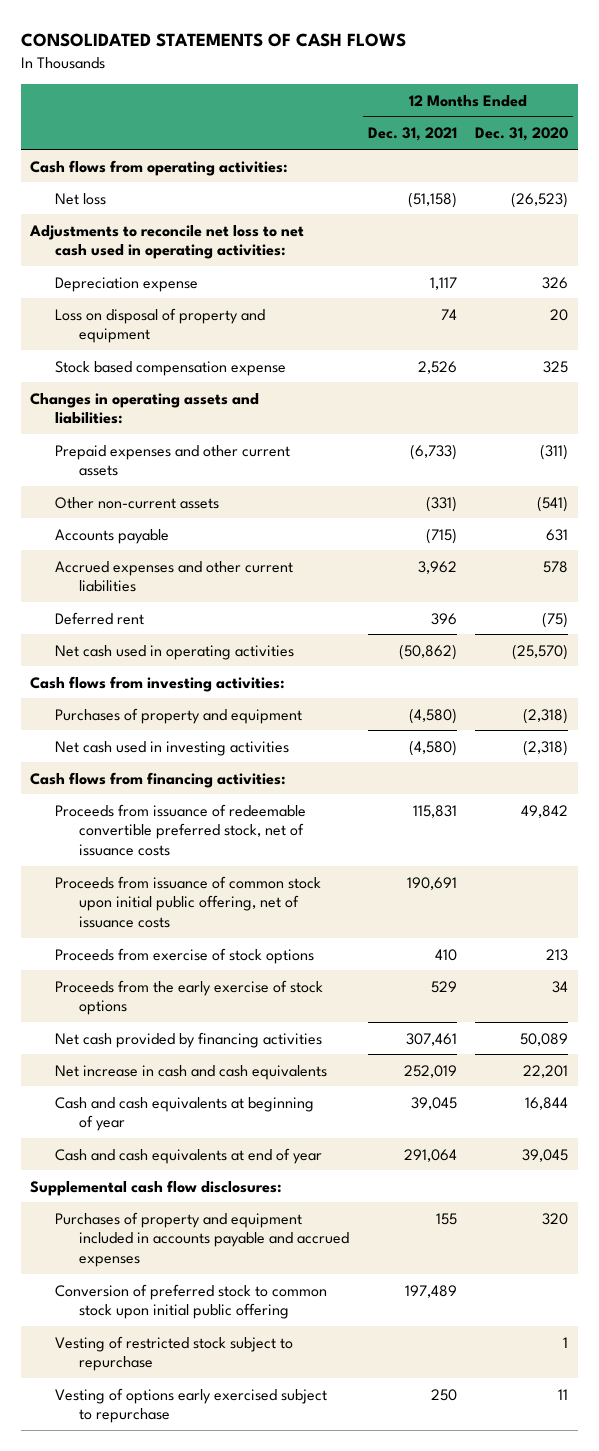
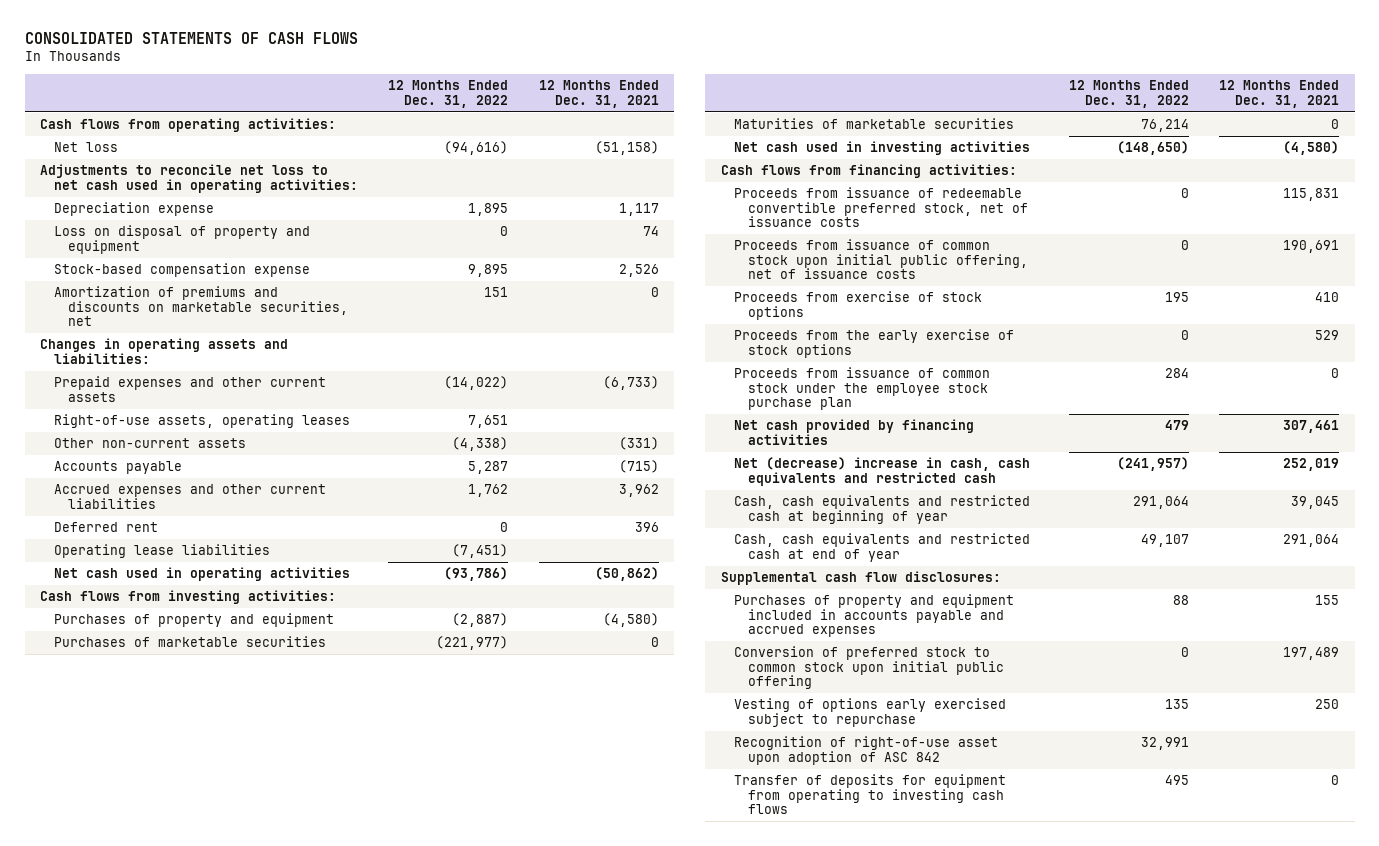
[475,127,569,142] Dec. 31, 2020 -> none
none -> [388,80,509,108] 12 Months Ended Dec. 31, 2022
[54,360,286,376] Stock based compensation expense -> [53,263,310,278] Stock-based compensation expense
none -> [53,286,348,327] Amortization of premiums and discounts on marketable securities, net
none -> [53,414,350,429] Right-of-use assets, operating leases
none -> [53,544,270,559] Operating lease liabilities
none -> [53,636,326,648] Purchases of marketable securities
none -> [734,118,1015,130] Maturities of marketable securities
none -> [734,367,991,411] Proceeds from issuance of common stock under the employee stock purchase plan
[54,1064,327,1080] Net increase in cash and cash equivalents -> [734,457,1031,486] Net (decrease) increase in cash, cash equivalents and restricted cash
[54,1096,314,1132] Cash and cash equivalents at beginning of year -> [734,495,1031,524] Cash, cash equivalents and restricted cash at beginning of year
[54,1147,322,1164] Cash and cash equivalents at end of year -> [734,533,1031,562] Cash, cash equivalents and restricted cash at end of year
[54,1335,293,1372] Vesting of restricted stock subject to repurchase -> none
none -> [734,736,999,765] Recognition of right-of-use asset upon adoption of ASC 842
none -> [734,774,1007,815] Transfer of deposits for equipment from operating to investing cash flows

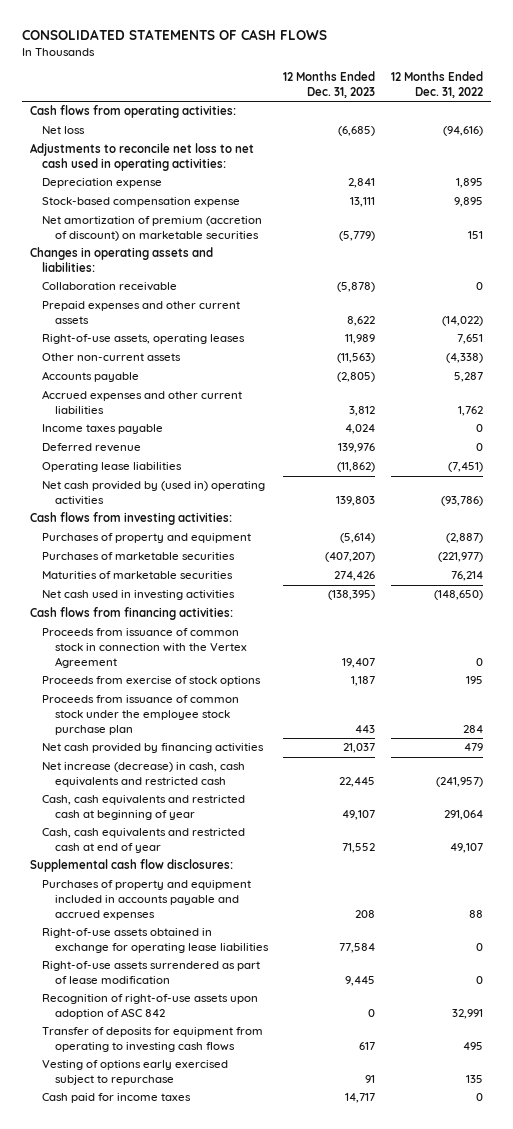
[538,80,659,108] 12 Months Ended Dec. 31, 2021 -> none
none -> [283,71,376,99] 12 Months Ended Dec. 31, 2023
[53,225,310,254] Loss on disposal of property and equipment -> none
[53,286,348,327] Amortization of premiums and discounts on marketable securities, net -> [42,216,263,242] Net amortization of premium (accretion of discount) on marketable securities
none -> [42,282,178,292] Collaboration receivable
[53,522,158,533] Deferred rent -> none
none -> [42,424,164,435] Income taxes payable
none -> [42,443,142,453] Deferred revenue
[53,567,350,582] Net cash used in operating activities -> [42,481,266,506] Net cash provided by (used in) operating activities
[734,239,1029,280] Proceeds from issuance of common stock upon initial public offering, net of issuance costs -> none
[734,187,1029,228] Proceeds from issuance of redeemable convertible preferred stock, net of issuance costs -> [42,628,247,668] Proceeds from issuance of common stock in connection with the Vertex Agreement
[734,329,1015,358] Proceeds from the early exercise of stock options -> none
[734,457,1031,486] Net (decrease) increase in cash, cash equivalents and restricted cash -> [42,762,246,788] Net increase (decrease) in cash, cash equivalents and restricted cash
[734,646,1005,690] Conversion of preferred stock to common stock upon initial public offering -> none
[734,736,999,765] Recognition of right-of-use asset upon adoption of ASC 842 -> [42,928,269,954] Right-of-use assets obtained in exchange for operating lease liabilities
[1140,737,1189,751] 32,991 -> [476,943,484,952] 0
none -> [42,961,261,985] Right-of-use assets surrendered as part of lease modification
none -> [42,994,259,1020] Recognition of right-of-use assets upon adoption of ASC 842
[734,698,1007,727] Vesting of options early exercised subject to repurchase -> [42,1060,229,1086] Vesting of options early exercised subject to repurchase
none -> [42,1093,192,1104] Cash paid for income taxes

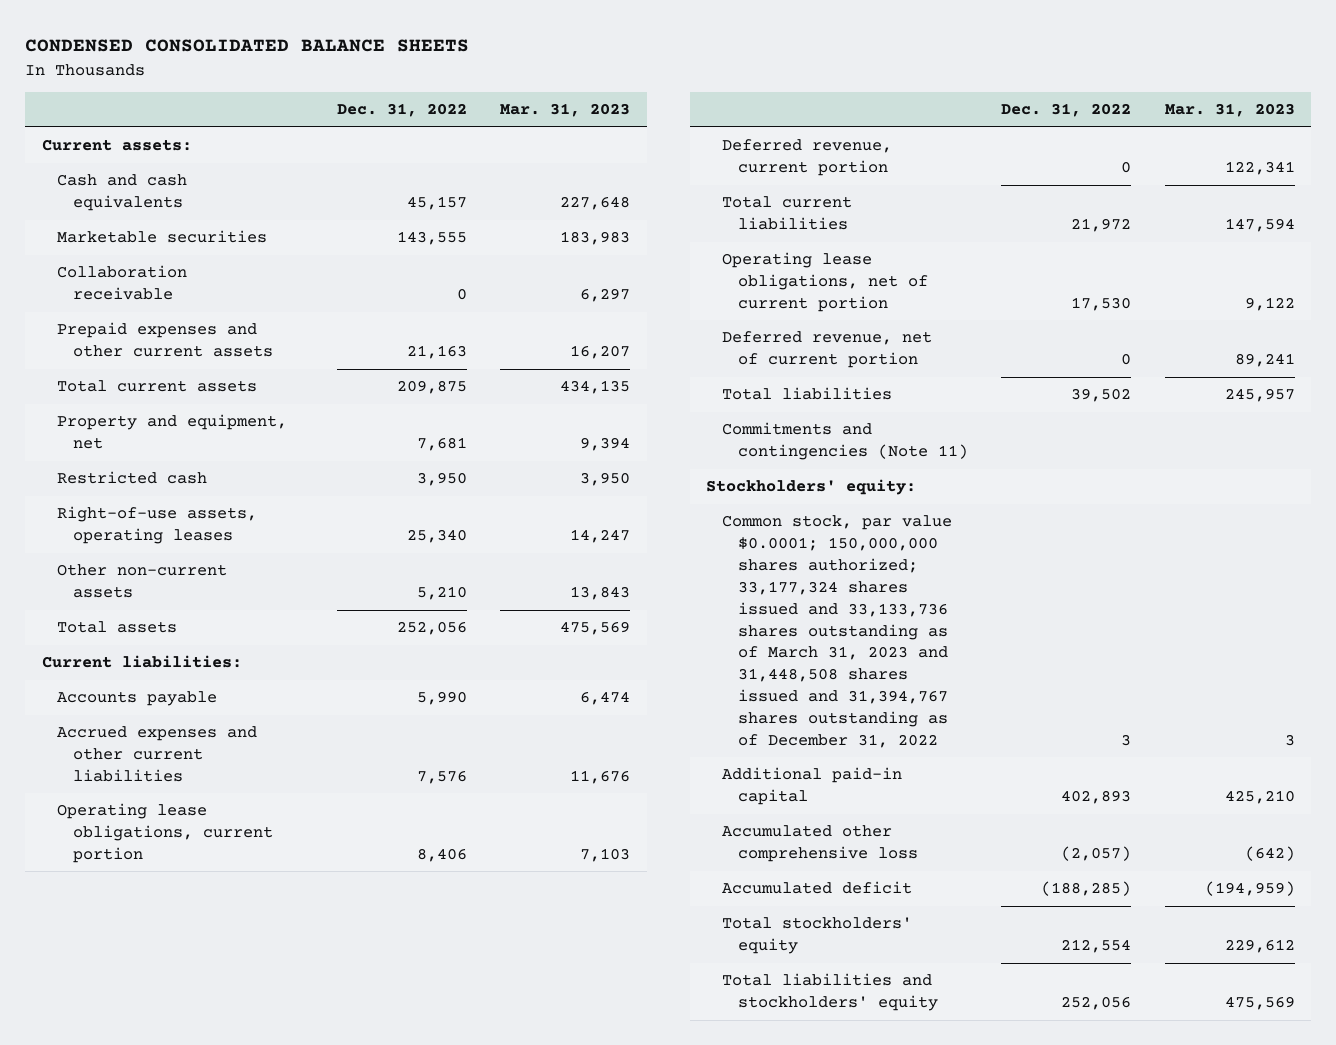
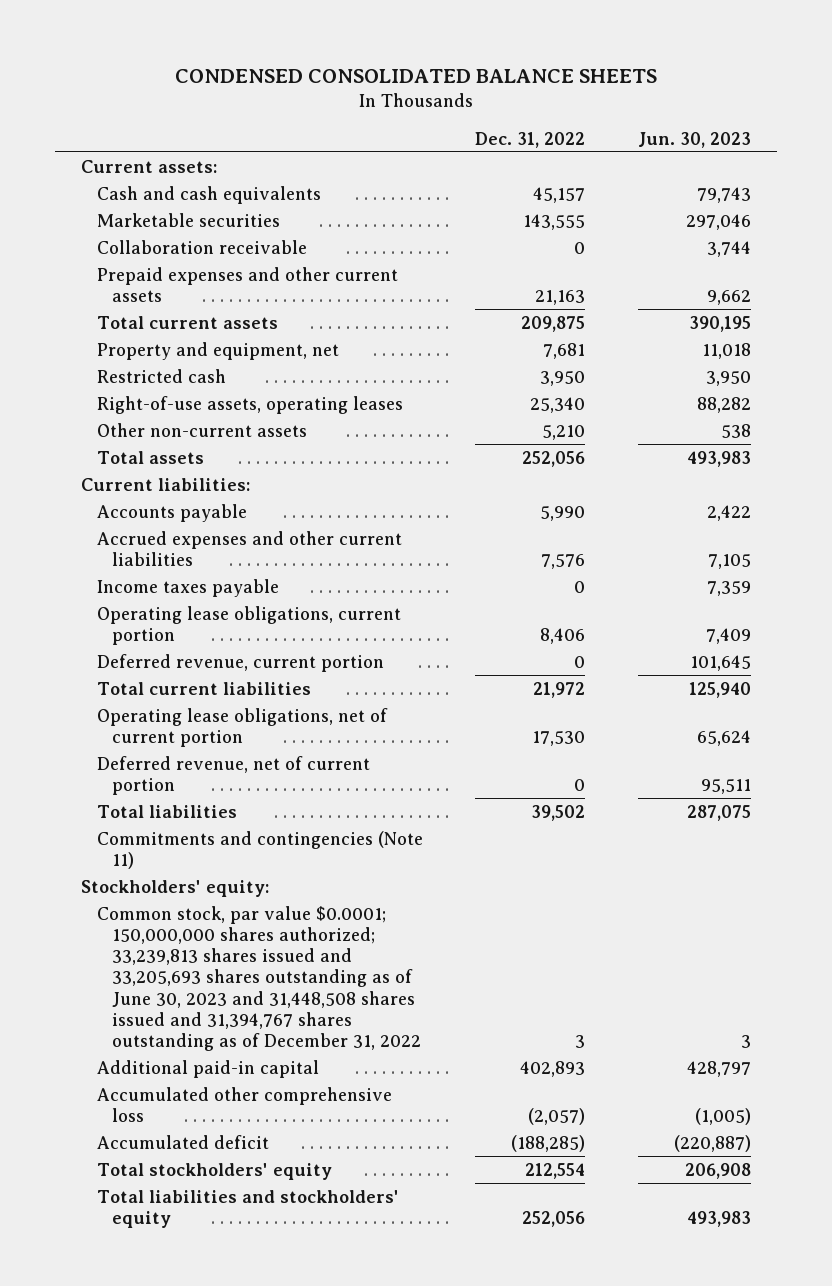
[499,103,630,118] Mar. 31, 2023 -> none
none -> [637,131,751,148] Jun. 30, 2023
none -> [96,578,279,597] Income taxes payable
[722,515,953,748] Common stock, par value $0.0001; 150,000,000 shares authorized; 33,177,324 shares issued and 33,133,736 shares outstanding as of March 31, 2023 and 31,448,508 shares issued and 31,394,767 shares outstanding as of December 31, 2022 -> [96,905,422,1051] Common stock, par value $0.0001; 150,000,000 shares authorized; 33,239,813 shares issued and 33,205,693 shares outstanding as of June 30, 2023 and 31,448,508 shares issued and 31,394,767 shares outstanding as of December 31, 2022

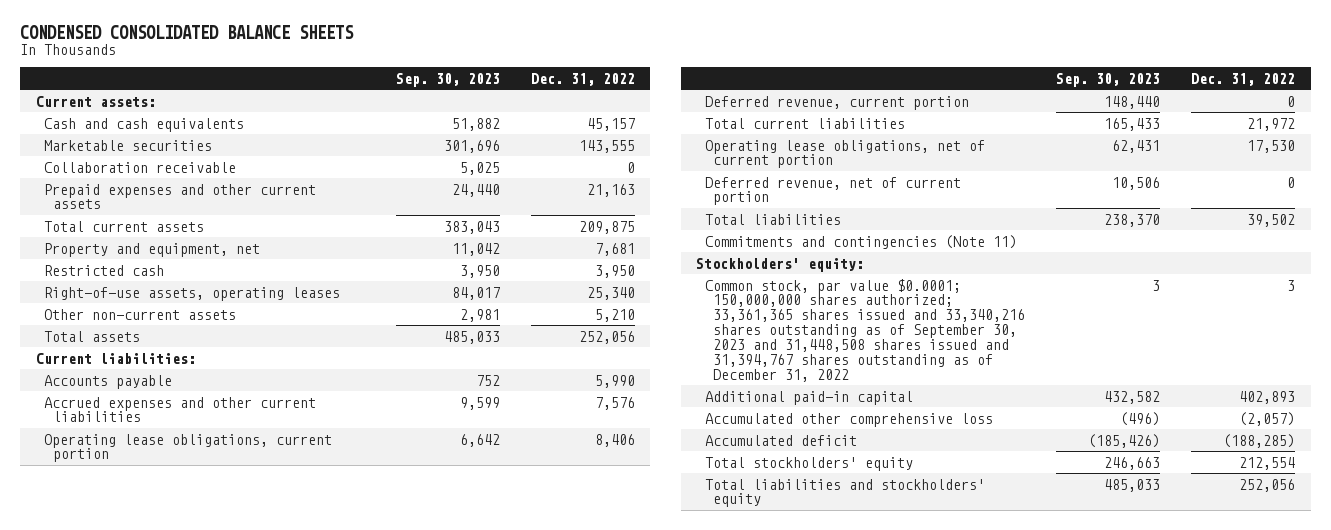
[637,131,751,148] Jun. 30, 2023 -> none
none -> [395,72,500,87] Sep. 30, 2023
[96,578,279,597] Income taxes payable -> none
[96,905,422,1051] Common stock, par value $0.0001; 150,000,000 shares authorized; 33,239,813 shares issued and 33,205,693 shares outstanding as of June 30, 2023 and 31,448,508 shares issued and 31,394,767 shares outstanding as of December 31, 2022 -> [704,278,1026,382] Common stock, par value $0.0001; 150,000,000 shares authorized; 33,361,365 shares issued and 33,340,216 shares outstanding as of September 30, 2023 and 31,448,508 shares issued and 31,394,767 shares outstanding as of December 31, 2022

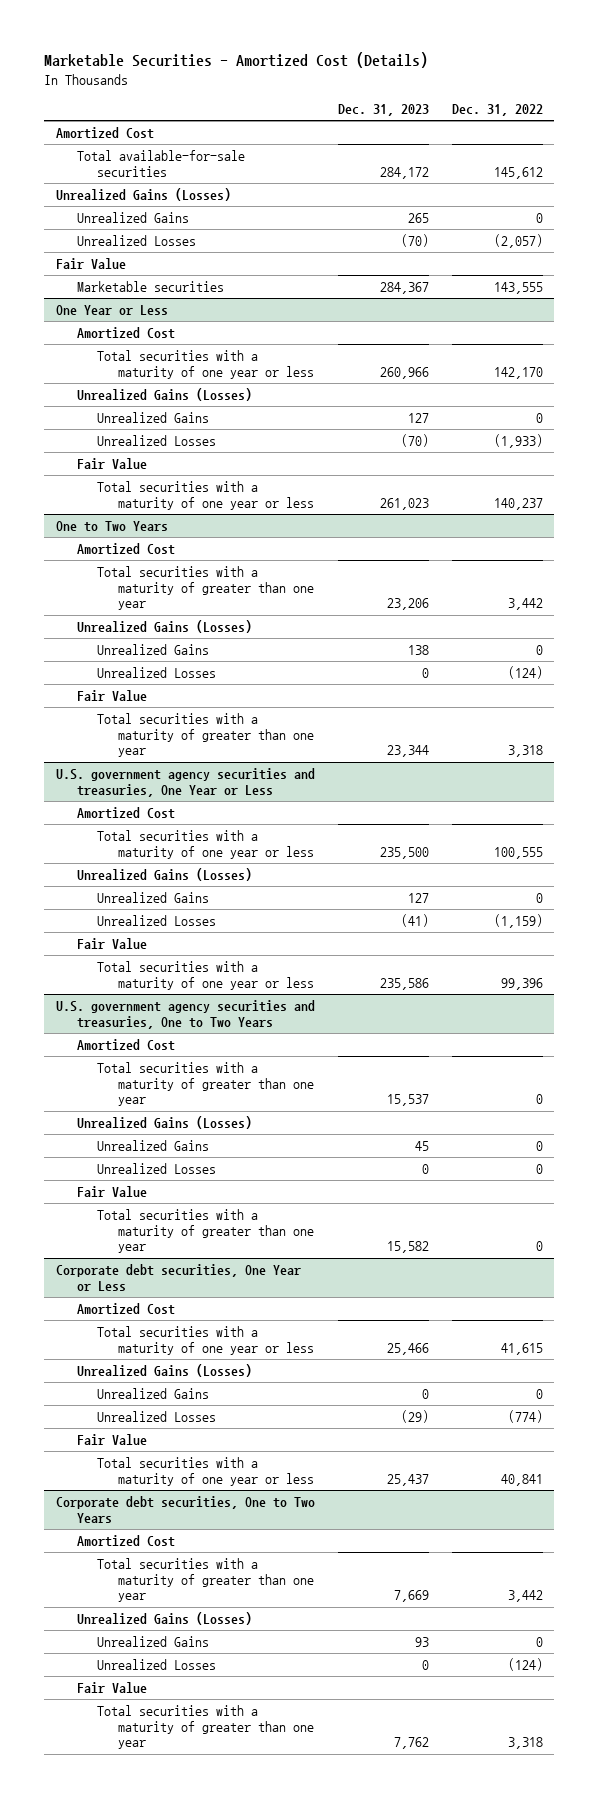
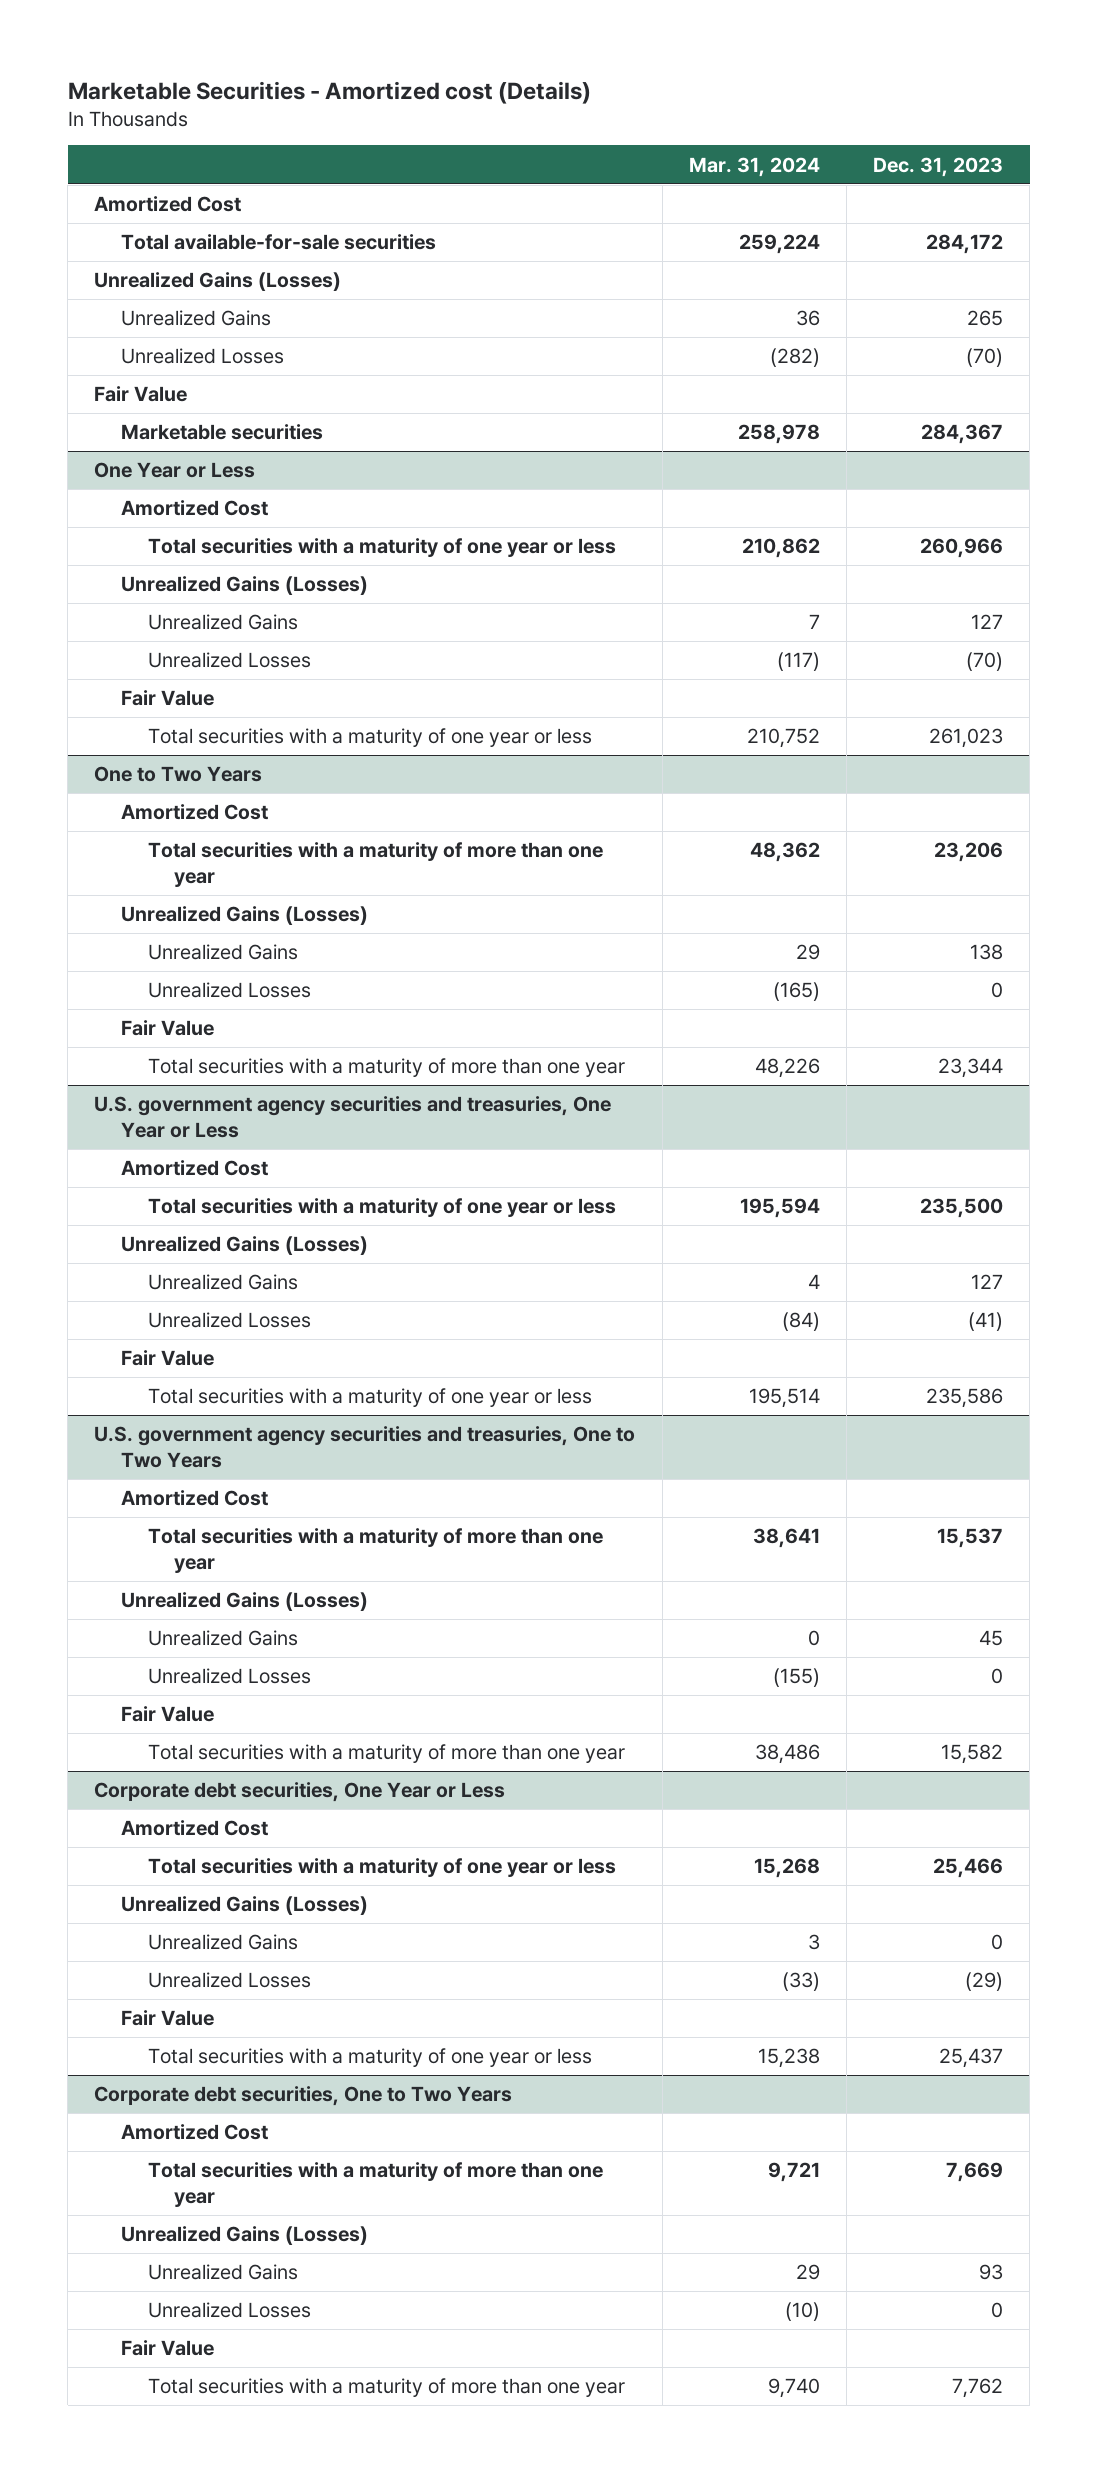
[44,52,429,69] Marketable Securities - Amortized Cost (Details) -> [67,80,591,104] Marketable Securities - Amortized cost (Details)
[451,103,543,116] Dec. 31, 2022 -> none
none -> [688,156,820,177] Mar. 31, 2024
[97,565,315,611] Total securities with a maturity of greater than one year -> [147,842,603,888] Total securities with a maturity of more than one year
[97,712,315,758] Total securities with a maturity of greater than one year -> [147,1058,625,1078] Total securities with a maturity of more than one year
[97,1061,315,1107] Total securities with a maturity of greater than one year -> [147,1528,603,1574] Total securities with a maturity of more than one year
[97,1208,315,1254] Total securities with a maturity of greater than one year -> [147,1744,625,1764] Total securities with a maturity of more than one year
[97,1557,315,1603] Total securities with a maturity of greater than one year -> [147,2162,603,2208] Total securities with a maturity of more than one year
[97,1704,315,1750] Total securities with a maturity of greater than one year -> [147,2378,625,2398] Total securities with a maturity of more than one year

